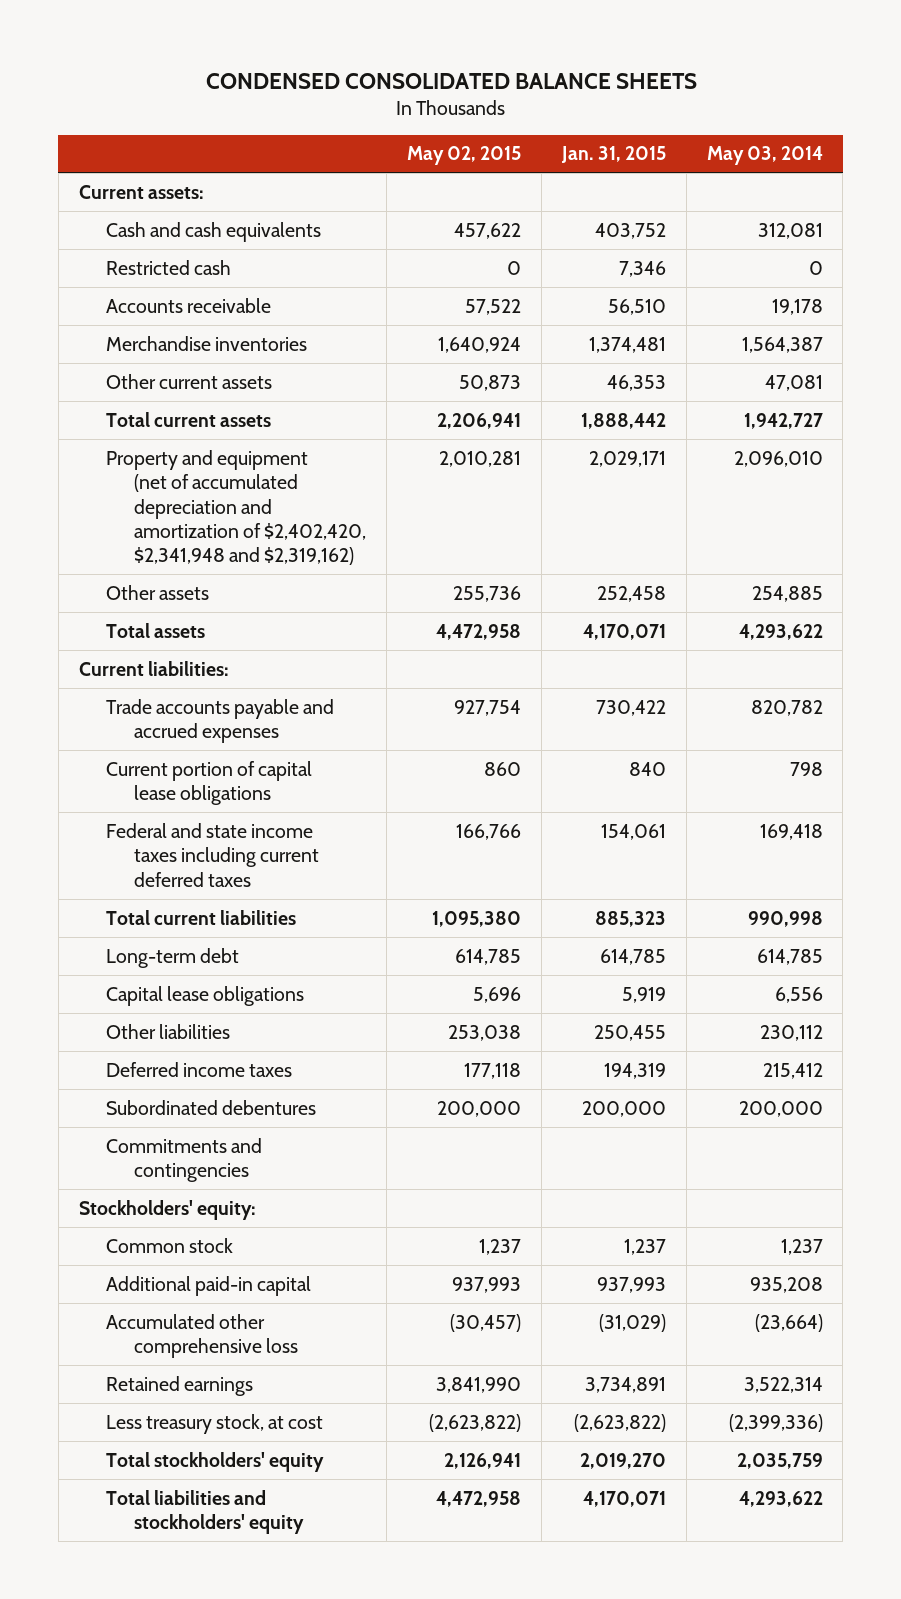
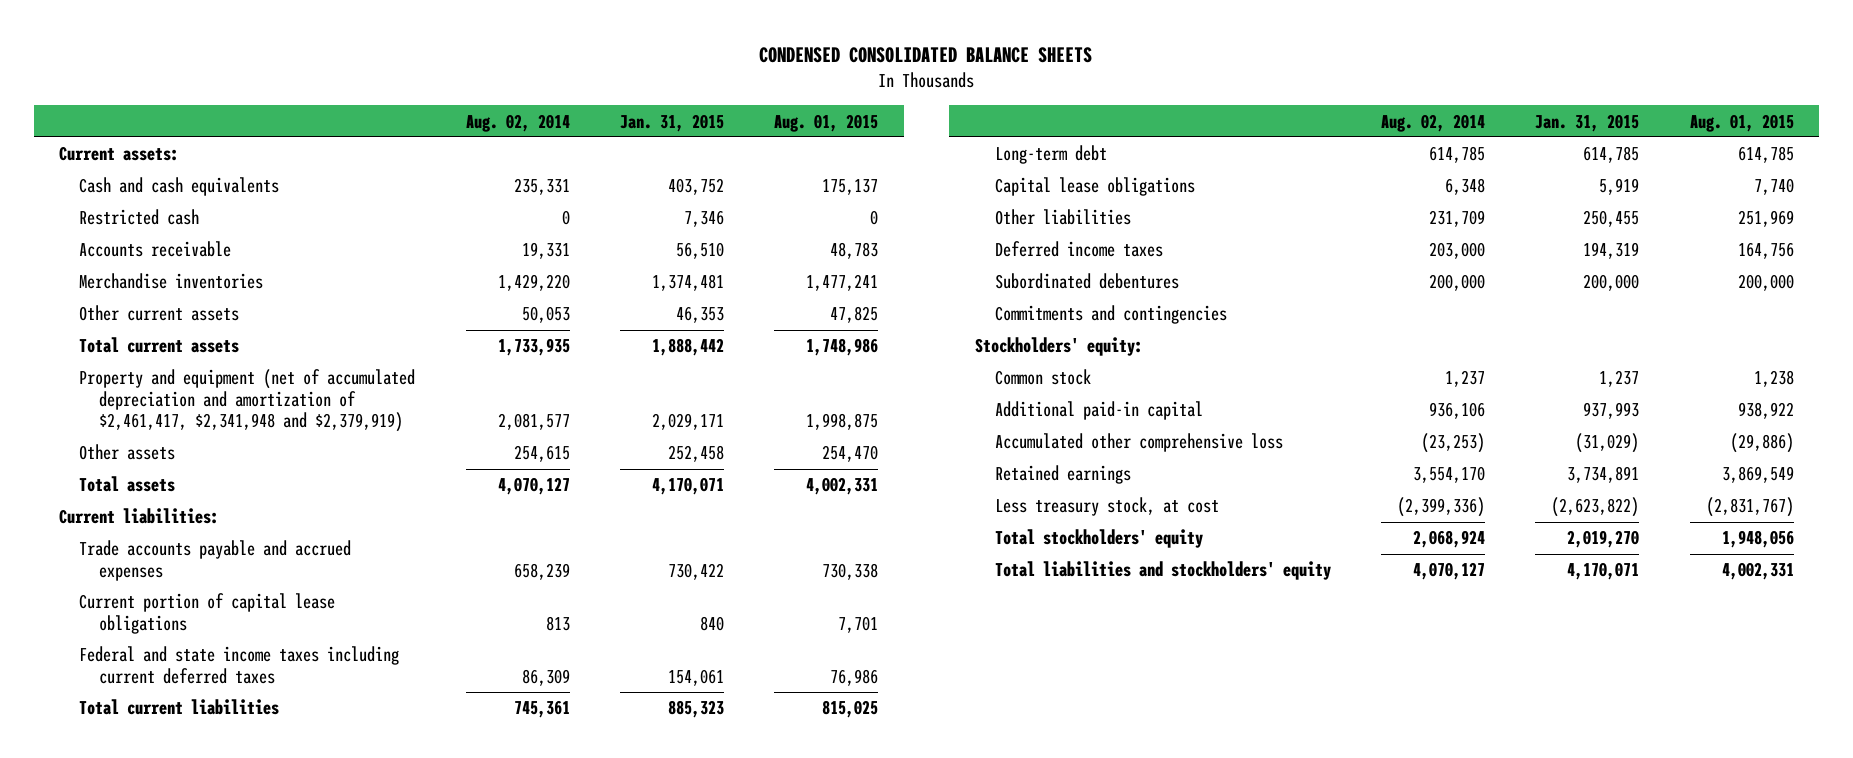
[407,146,522,166] May 02, 2015 -> none
[706,146,823,166] May 03, 2014 -> none
none -> [465,113,570,132] Aug. 02, 2014
none -> [774,113,879,132] Aug. 01, 2015
[106,449,367,566] Property and equipment (net of accumulated depreciation and amortization of $2,402,420, $2,341,948 and $2,319,162) -> [79,369,416,433] Property and equipment (net of accumulated depreciation and amortization of $2,461,417, $2,341,948 and $2,379,919)

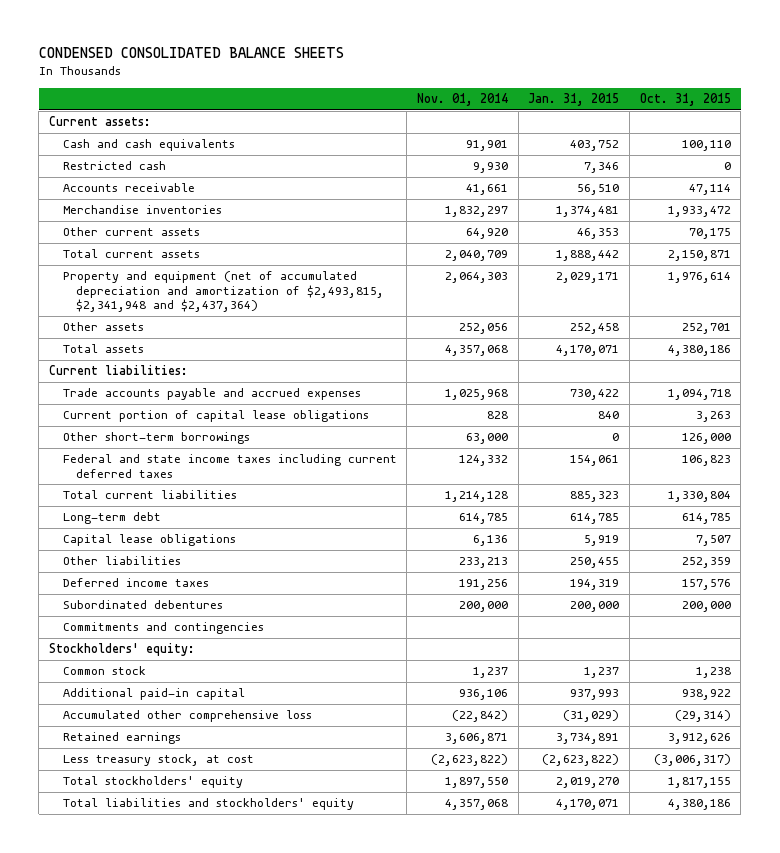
[465,113,570,132] Aug. 02, 2014 -> none
[774,113,879,132] Aug. 01, 2015 -> none
none -> [416,92,508,106] Nov. 01, 2014
none -> [639,92,731,106] Oct. 31, 2015
[79,369,416,433] Property and equipment (net of accumulated depreciation and amortization of $2,461,417, $2,341,948 and $2,379,919) -> [62,271,385,313] Property and equipment (net of accumulated depreciation and amortization of $2,493,815, $2,341,948 and $2,437,364)
none -> [62,432,250,445] Other short-term borrowings

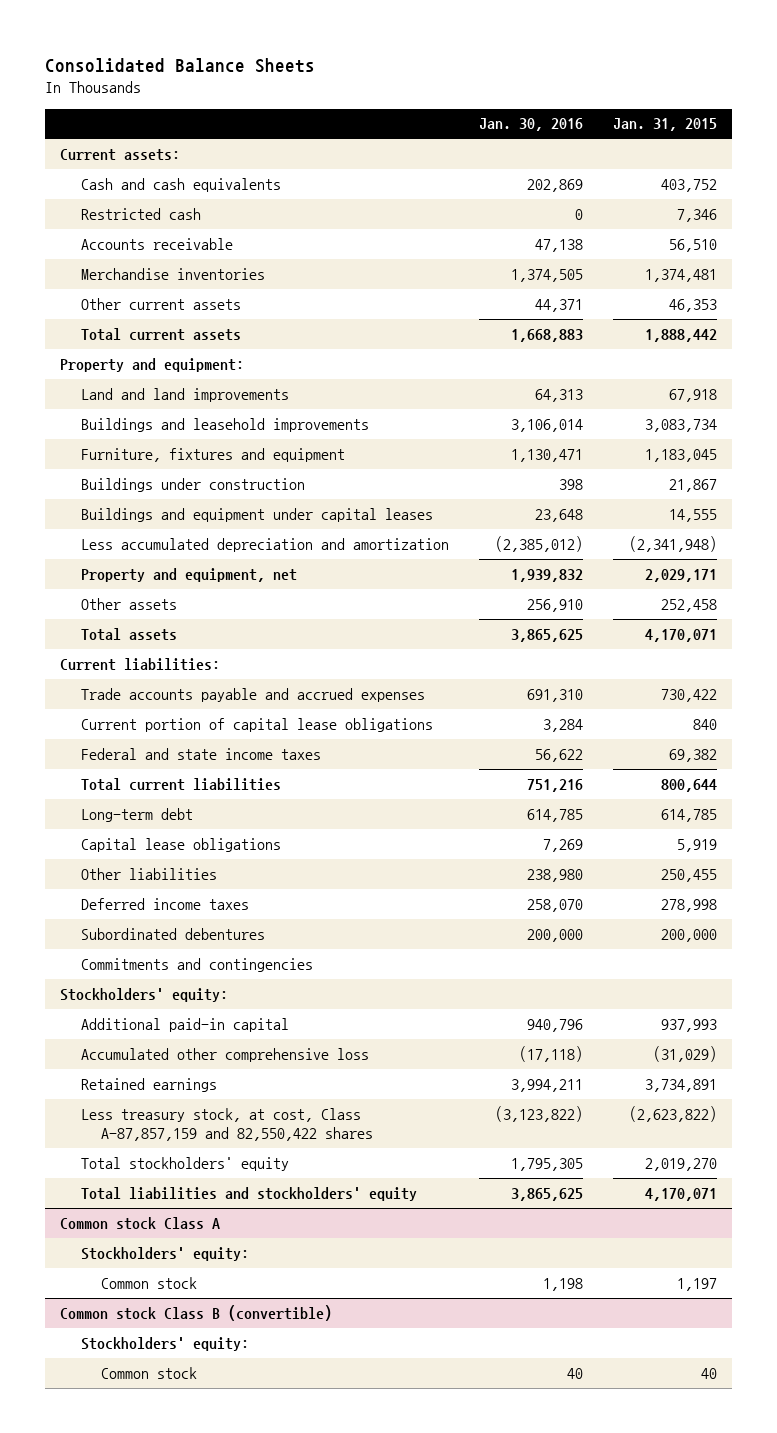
[38,47,344,59] CONDENSED CONSOLIDATED BALANCE SHEETS -> [45,57,316,73] Consolidated Balance Sheets
[416,92,508,106] Nov. 01, 2014 -> none
[639,92,731,106] Oct. 31, 2015 -> none
none -> [478,118,583,132] Jan. 30, 2016
none -> [60,357,245,372] Property and equipment:
none -> [80,387,289,402] Land and land improvements
none -> [80,417,369,432] Buildings and leasehold improvements
none -> [80,447,345,462] Furniture, fixtures and equipment
none -> [80,477,305,492] Buildings under construction
none -> [80,507,433,522] Buildings and equipment under capital leases
none -> [80,537,449,552] Less accumulated depreciation and amortization
[62,271,385,313] Property and equipment (net of accumulated depreciation and amortization of $2,493,815, $2,341,948 and $2,437,364) -> [80,567,297,582] Property and equipment, net
[62,432,250,445] Other short-term borrowings -> none
[62,454,397,478] Federal and state income taxes including current deferred taxes -> [80,747,321,760] Federal and state income taxes
[570,455,620,467] 154,061 -> [668,748,717,762] 69,382
[570,491,620,503] 885,323 -> [660,778,717,792] 800,644
[570,579,620,591] 194,319 -> [660,898,717,912] 278,998
[62,666,146,676] Common stock -> none
[62,754,254,767] Less treasury stock, at cost -> [80,1107,374,1142] Less treasury stock, at cost, Class A-87,857,159 and 82,550,422 shares
none -> [60,1216,221,1230] Common stock Class A
none -> [80,1246,249,1261] Stockholders' equity:
none -> [101,1276,198,1289] Common stock
none -> [60,1304,333,1321] Common stock Class B (convertible)
none -> [80,1336,249,1351] Stockholders' equity:
none -> [101,1366,198,1379] Common stock

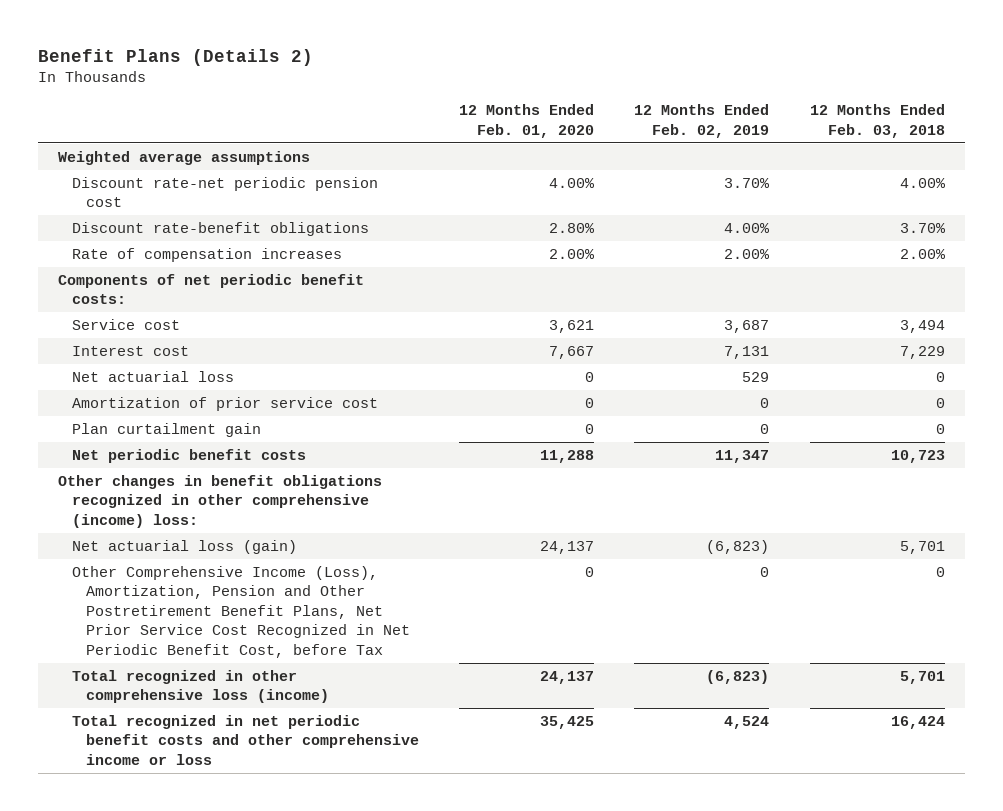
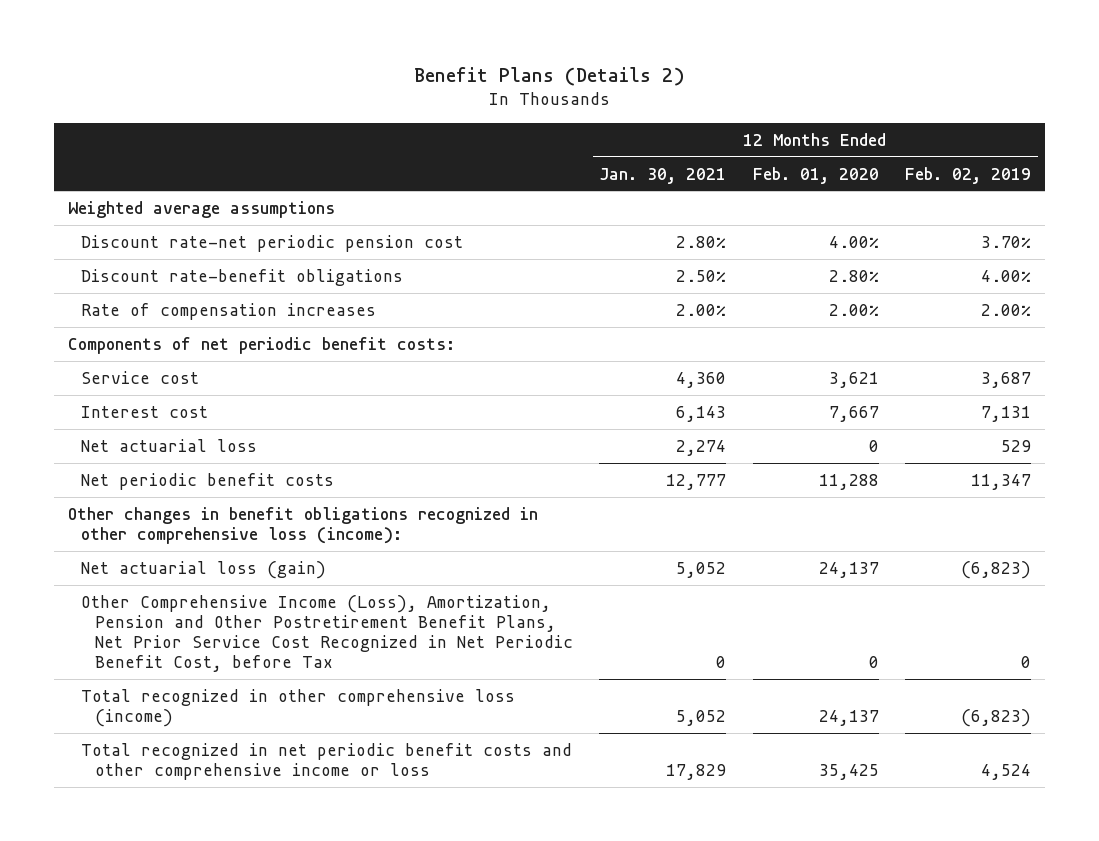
[809,104,945,138] 12 Months Ended Feb. 03, 2018 -> none
none -> [599,167,727,184] Jan. 30, 2021
[71,396,378,411] Amortization of prior service cost -> none
[71,422,261,437] Plan curtailment gain -> none
[58,474,383,528] Other changes in benefit obligations recognized in other comprehensive (income) loss: -> [67,506,538,545] Other changes in benefit obligations recognized in other comprehensive loss (income):

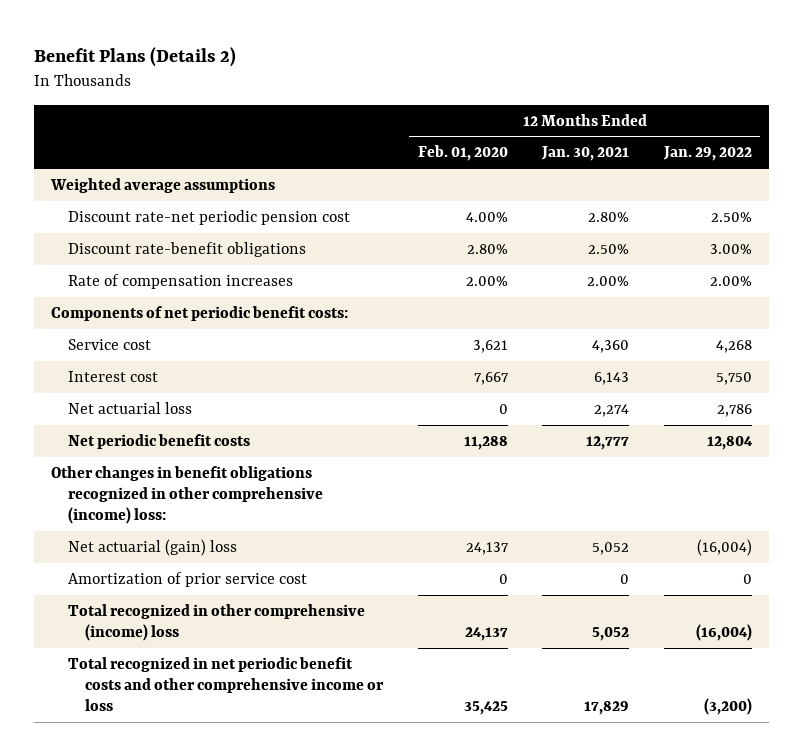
[905,166,1032,184] Feb. 02, 2019 -> none
none -> [662,146,752,162] Jan. 29, 2022
[67,506,538,545] Other changes in benefit obligations recognized in other comprehensive loss (income): -> [50,466,324,524] Other changes in benefit obligations recognized in other comprehensive (income) loss:
[81,560,327,579] Net actuarial loss (gain) -> [68,539,238,557] Net actuarial (gain) loss
[81,594,573,673] Other Comprehensive Income (Loss), Amortization, Pension and Other Postretirement Benefit Plans, Net Prior Service Cost Recognized in Net Periodic Benefit Cost, before Tax -> [68,572,308,588] Amortization of prior service cost
[81,688,516,728] Total recognized in other comprehensive loss (income) -> [68,604,366,641] Total recognized in other comprehensive (income) loss

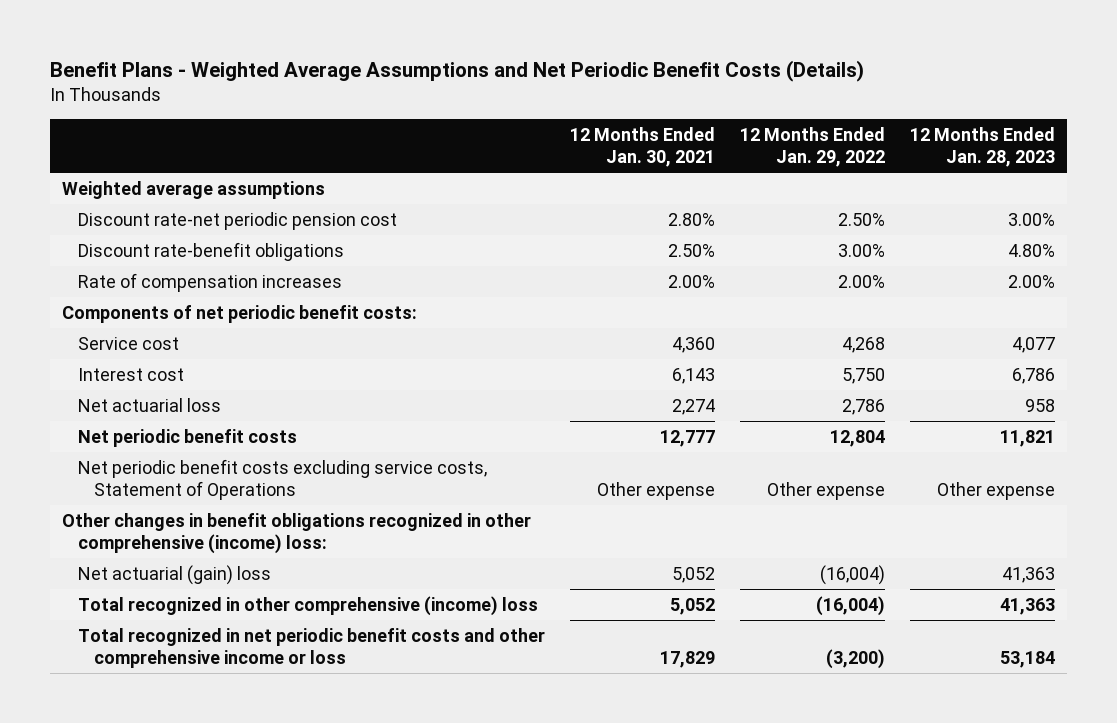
[33,46,236,67] Benefit Plans (Details 2) -> [49,60,864,83] Benefit Plans - Weighted Average Assumptions and Net Periodic Benefit Costs (Details)
[417,145,508,162] Feb. 01, 2020 -> none
none -> [909,126,1055,168] 12 Months Ended Jan. 28, 2023
none -> [78,458,488,501] Net periodic benefit costs excluding service costs, Statement of Operations
[68,572,308,588] Amortization of prior service cost -> none

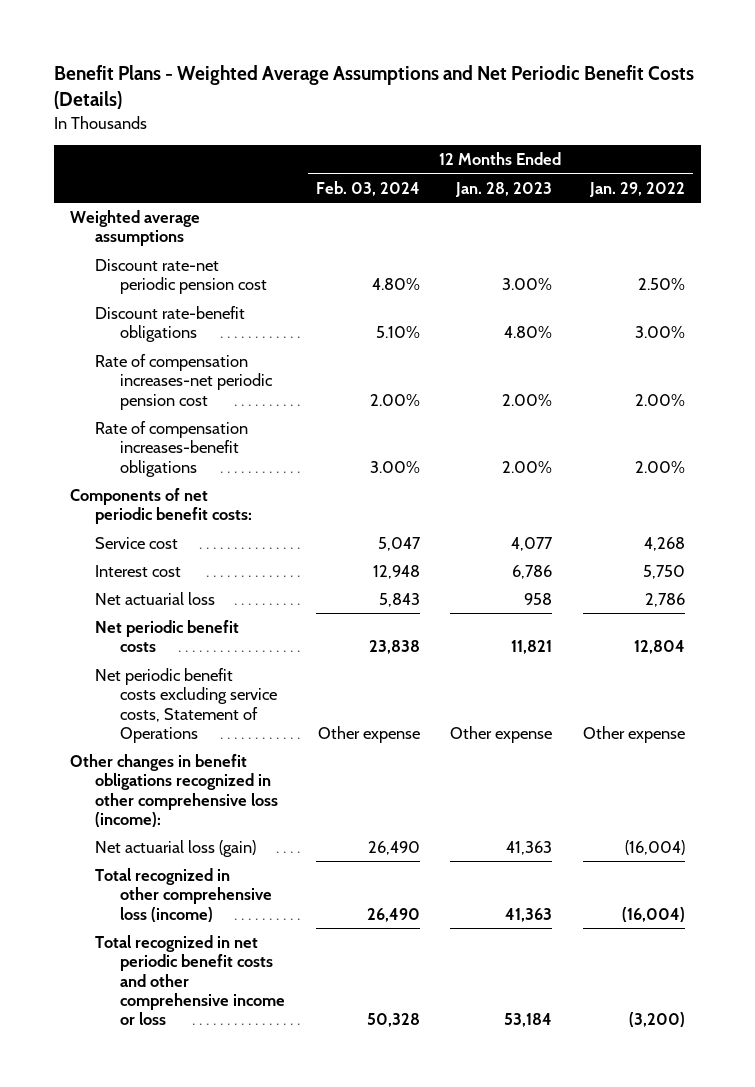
[570,126,716,168] 12 Months Ended Jan. 30, 2021 -> none
none -> [315,180,420,196] Feb. 03, 2024
none -> [94,354,274,410] Rate of compensation increases-net periodic pension cost
[78,272,343,292] Rate of compensation increases -> [94,421,248,477] Rate of compensation increases-benefit obligations
[62,512,532,555] Other changes in benefit obligations recognized in other comprehensive (income) loss: -> [69,754,278,827] Other changes in benefit obligations recognized in other comprehensive loss (income):
[78,564,272,585] Net actuarial (gain) loss -> [94,840,256,858] Net actuarial loss (gain)
[78,595,539,616] Total recognized in other comprehensive (income) loss -> [94,868,273,922] Total recognized in other comprehensive loss (income)

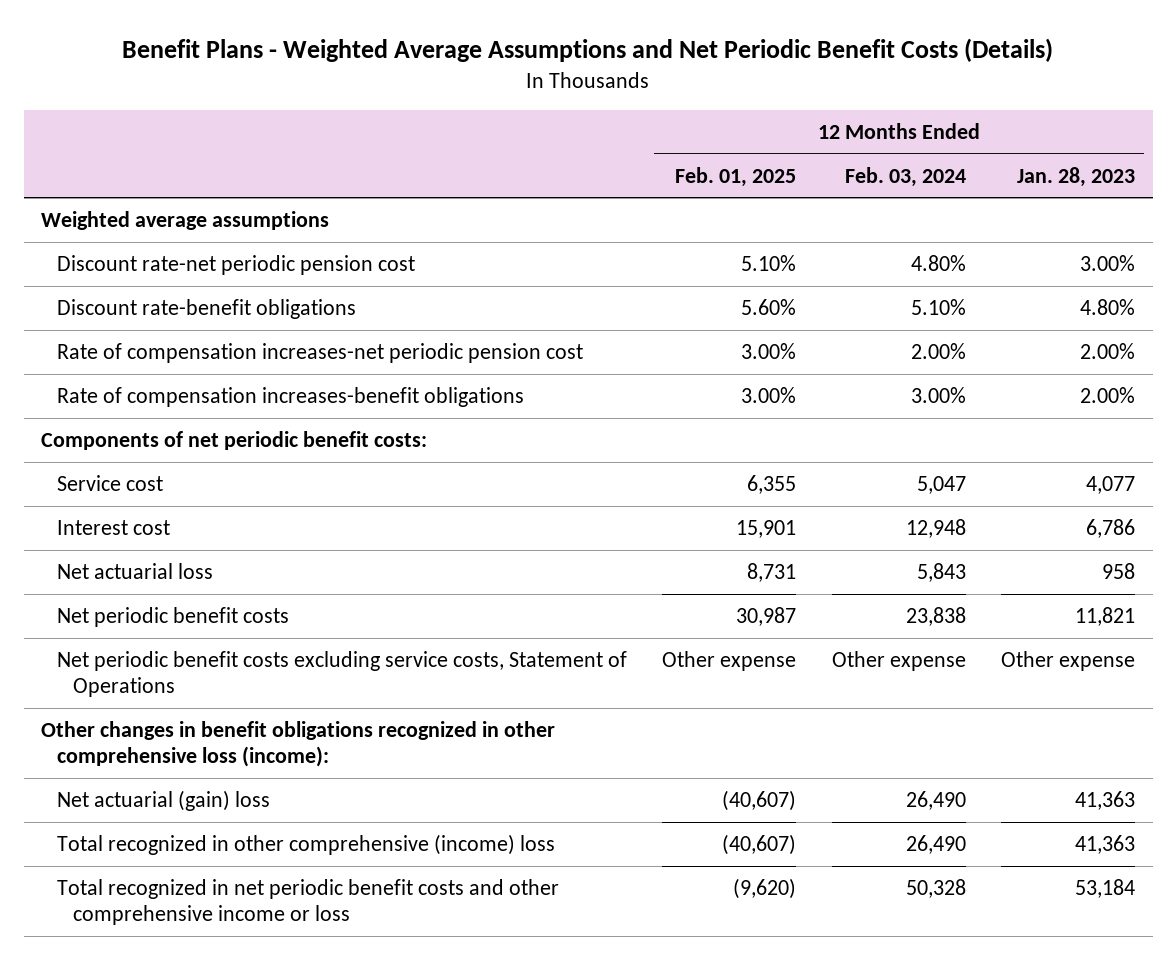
[589,181,686,197] Jan. 29, 2022 -> none
none -> [675,166,797,187] Feb. 01, 2025
[94,840,256,858] Net actuarial loss (gain) -> [57,790,271,812] Net actuarial (gain) loss
[94,868,273,922] Total recognized in other comprehensive loss (income) -> [57,834,556,856] Total recognized in other comprehensive (income) loss

